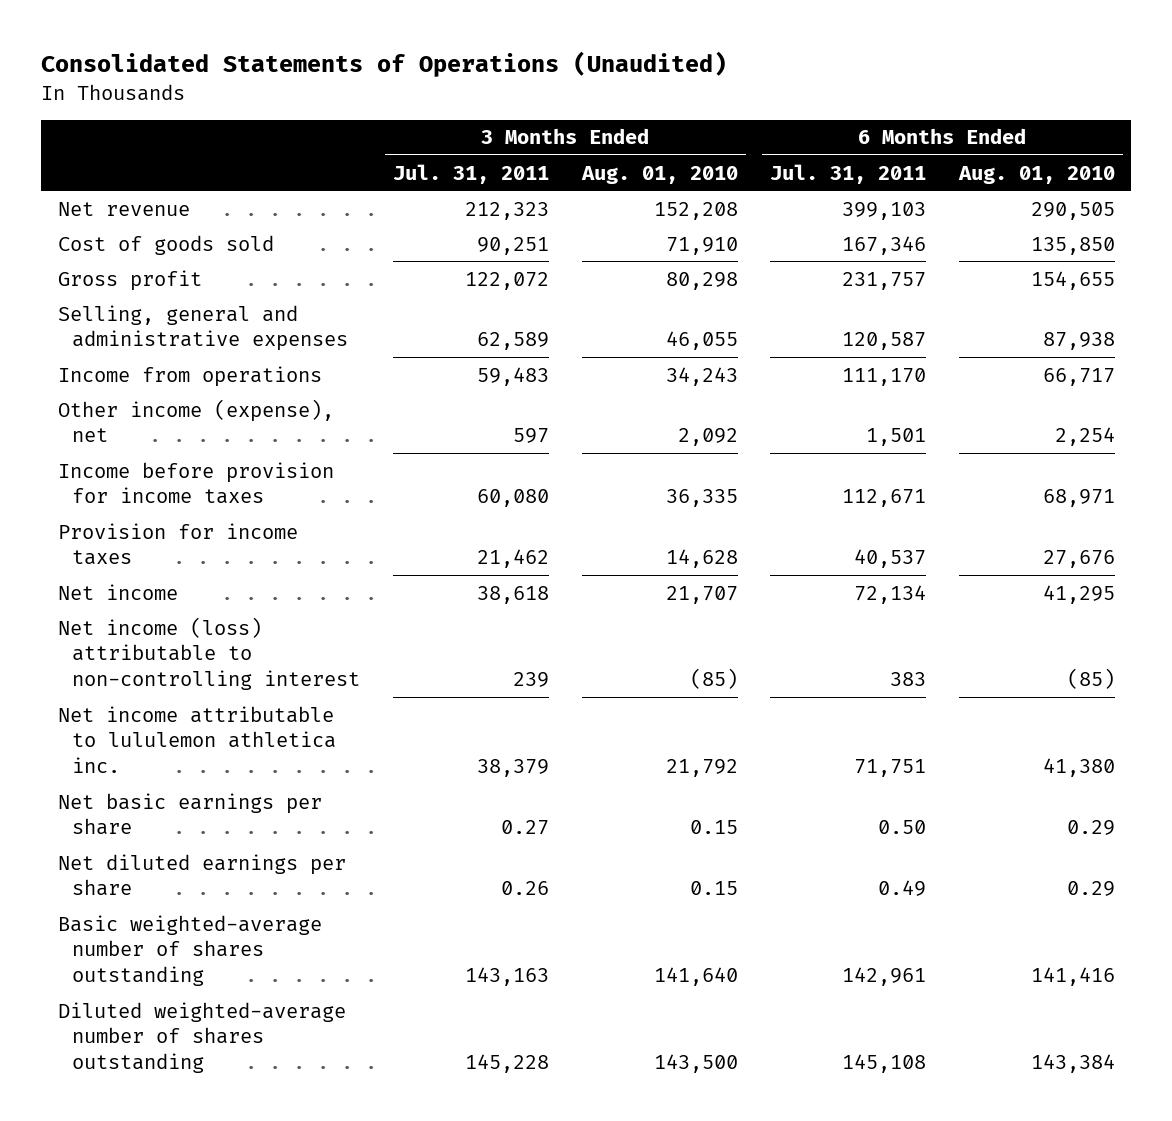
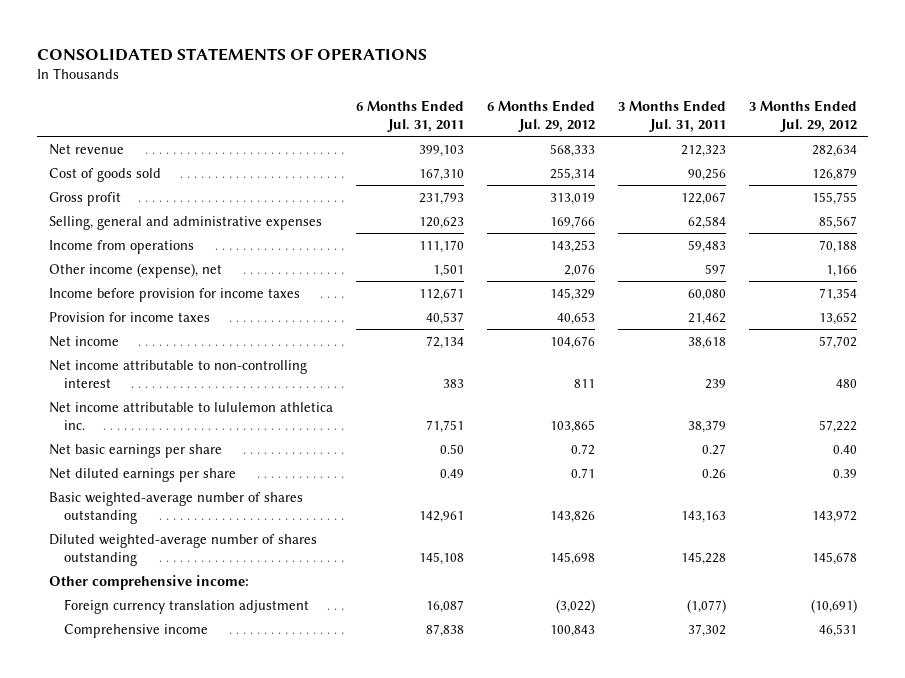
[41,51,728,78] Consolidated Statements of Operations (Unaudited) -> [37,47,428,61] CONSOLIDATED STATEMENTS OF OPERATIONS
[580,165,738,184] Aug. 01, 2010 -> none
[957,165,1115,184] Aug. 01, 2010 -> none
none -> [486,99,595,133] 6 Months Ended Jul. 29, 2012
none -> [748,99,857,133] 3 Months Ended Jul. 29, 2012
[476,236,549,255] 90,251 -> [687,167,726,181] 90,256
[842,235,927,255] 167,346 -> [418,167,464,181] 167,310
[464,271,549,290] 122,072 -> [680,191,726,205] 122,067
[842,271,927,290] 231,757 -> [418,191,464,205] 231,793
[476,332,549,351] 62,589 -> [687,215,726,229] 62,584
[842,332,927,351] 120,587 -> [418,216,464,229] 120,623
[57,616,361,691] Net income (loss) attributable to non-controlling interest -> [48,359,307,389] Net income attributable to non-controlling interest
none -> [48,574,249,590] Other comprehensive income:
none -> [63,598,309,614] Foreign currency translation adjustment
none -> [63,623,208,638] Comprehensive income

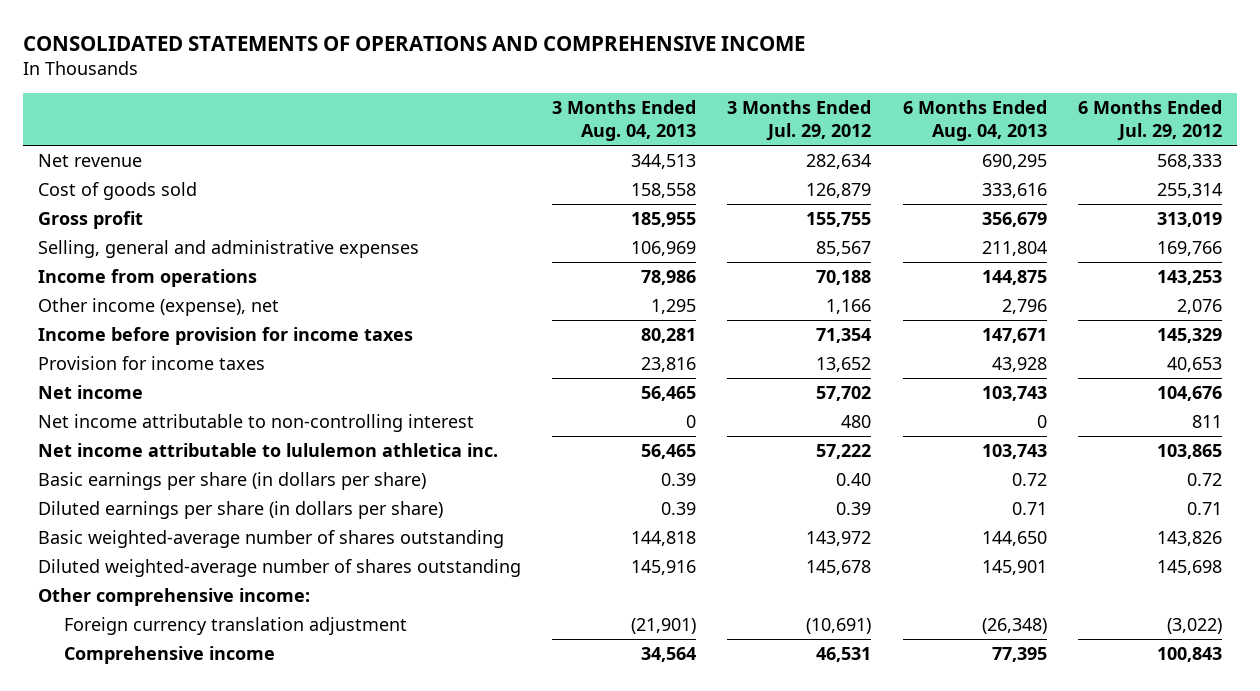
[37,47,428,61] CONSOLIDATED STATEMENTS OF OPERATIONS -> [22,35,805,51] CONSOLIDATED STATEMENTS OF OPERATIONS AND COMPREHENSIVE INCOME
[355,99,464,133] 6 Months Ended Jul. 31, 2011 -> none
[617,99,726,133] 3 Months Ended Jul. 31, 2011 -> none
none -> [552,99,697,141] 3 Months Ended Aug. 04, 2013
none -> [902,99,1047,141] 6 Months Ended Aug. 04, 2013
[48,443,222,458] Net basic earnings per share -> [38,472,427,491] Basic earnings per share (in dollars per share)
[48,467,236,482] Net diluted earnings per share -> [38,501,444,520] Diluted earnings per share (in dollars per share)

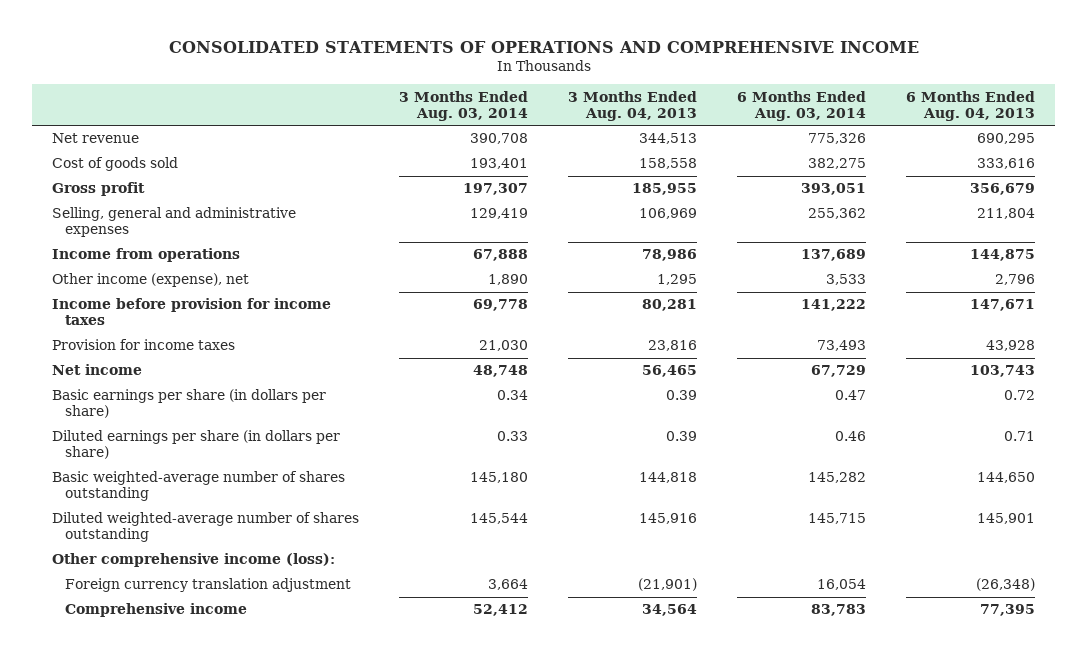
[727,99,872,141] 3 Months Ended Jul. 29, 2012 -> none
[1077,99,1222,141] 6 Months Ended Jul. 29, 2012 -> none
none -> [399,90,529,121] 3 Months Ended Aug. 03, 2014
none -> [736,90,866,121] 6 Months Ended Aug. 03, 2014
[38,414,475,433] Net income attributable to non-controlling interest -> none
[38,443,499,458] Net income attributable to lululemon athletica inc. -> none
[38,588,311,607] Other comprehensive income: -> [52,553,336,568] Other comprehensive income (loss):

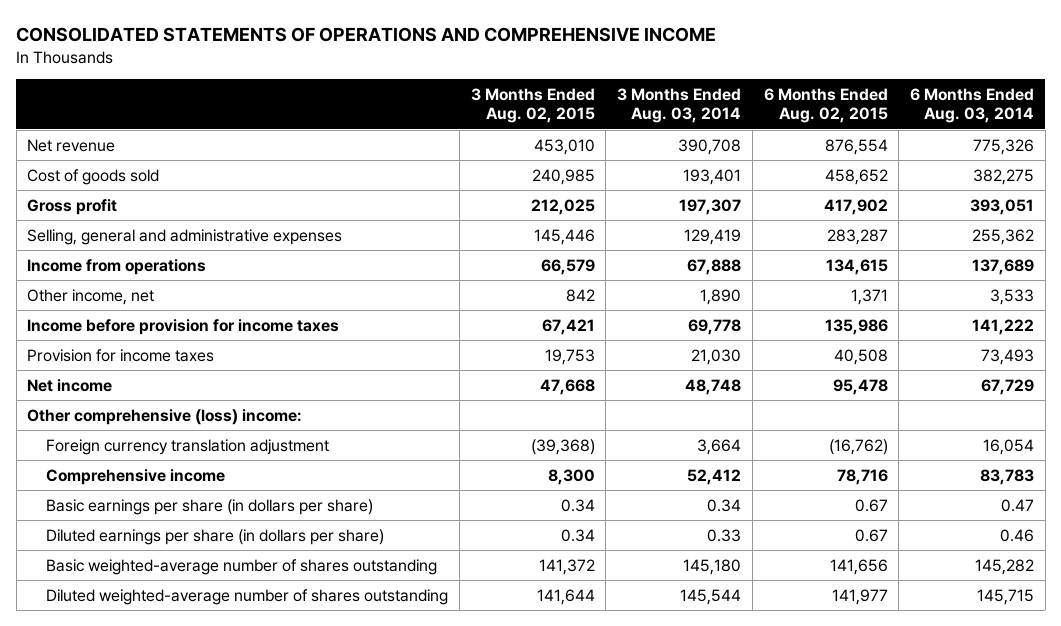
[568,90,698,121] 3 Months Ended Aug. 04, 2013 -> none
[905,90,1035,121] 6 Months Ended Aug. 04, 2013 -> none
none -> [470,88,595,124] 3 Months Ended Aug. 02, 2015
none -> [763,88,888,124] 6 Months Ended Aug. 02, 2015
[52,273,250,288] Other income (expense), net -> [27,288,155,305] Other income, net
none -> [27,408,303,425] Other comprehensive (loss) income:
[64,578,351,593] Foreign currency translation adjustment -> [46,438,330,455] Foreign currency translation adjustment
[64,603,247,618] Comprehensive income -> [46,468,226,485] Comprehensive income
[52,553,336,568] Other comprehensive income (loss): -> none

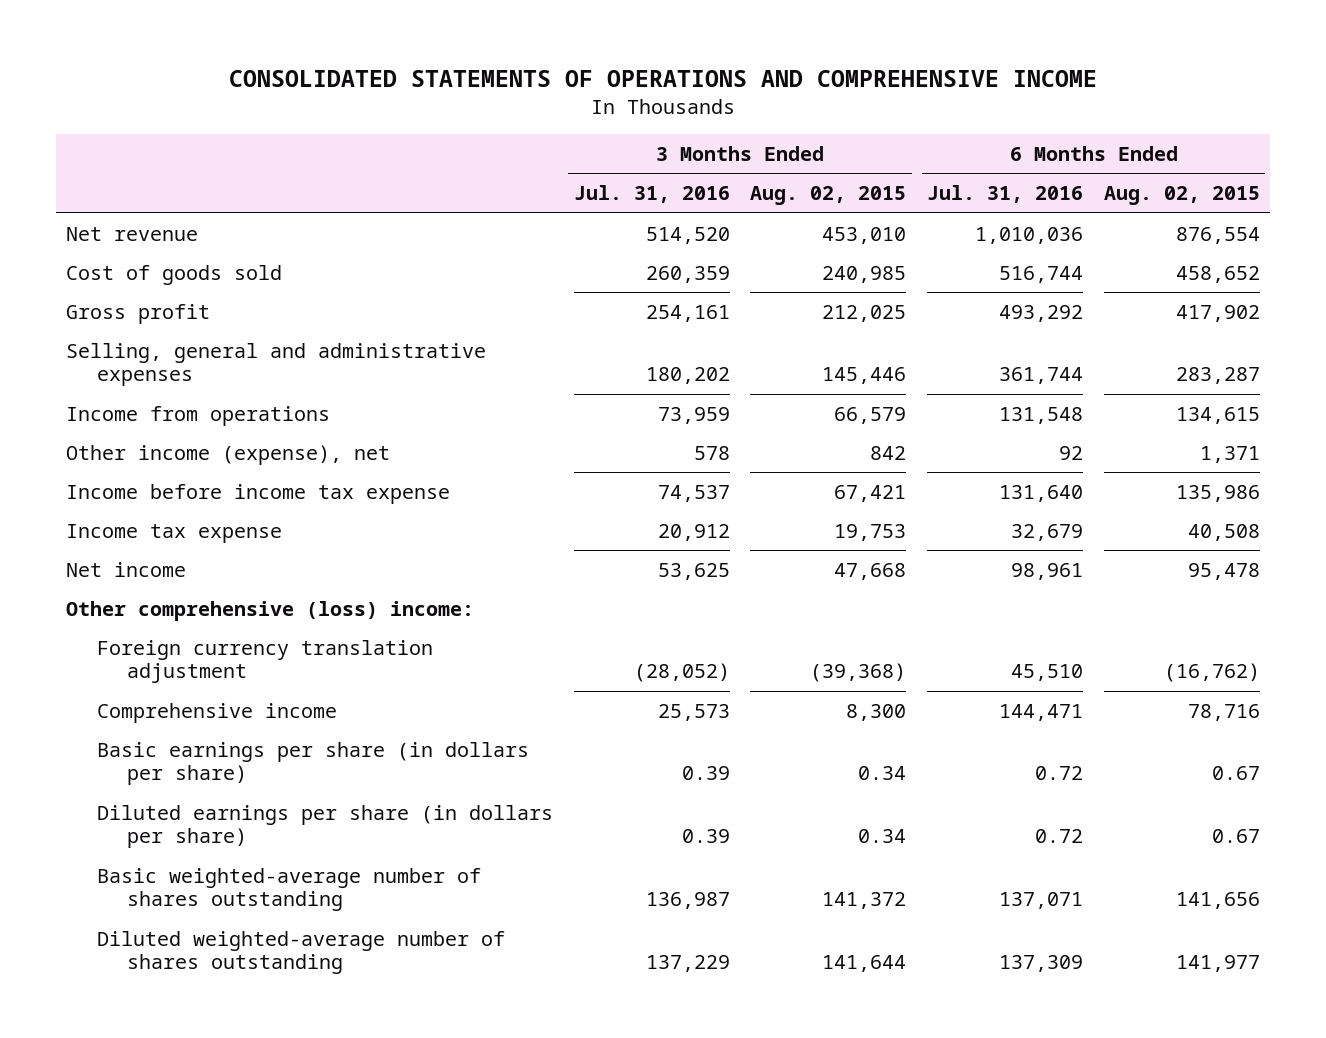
[617,88,742,124] 3 Months Ended Aug. 03, 2014 -> none
[909,88,1034,124] 6 Months Ended Aug. 03, 2014 -> none
none -> [573,185,730,204] Jul. 31, 2016
none -> [927,185,1084,204] Jul. 31, 2016
[27,288,155,305] Other income, net -> [66,444,391,465] Other income (expense), net
[27,318,340,335] Income before provision for income taxes -> [66,483,451,504] Income before income tax expense
[27,348,215,362] Provision for income taxes -> [66,523,283,543] Income tax expense

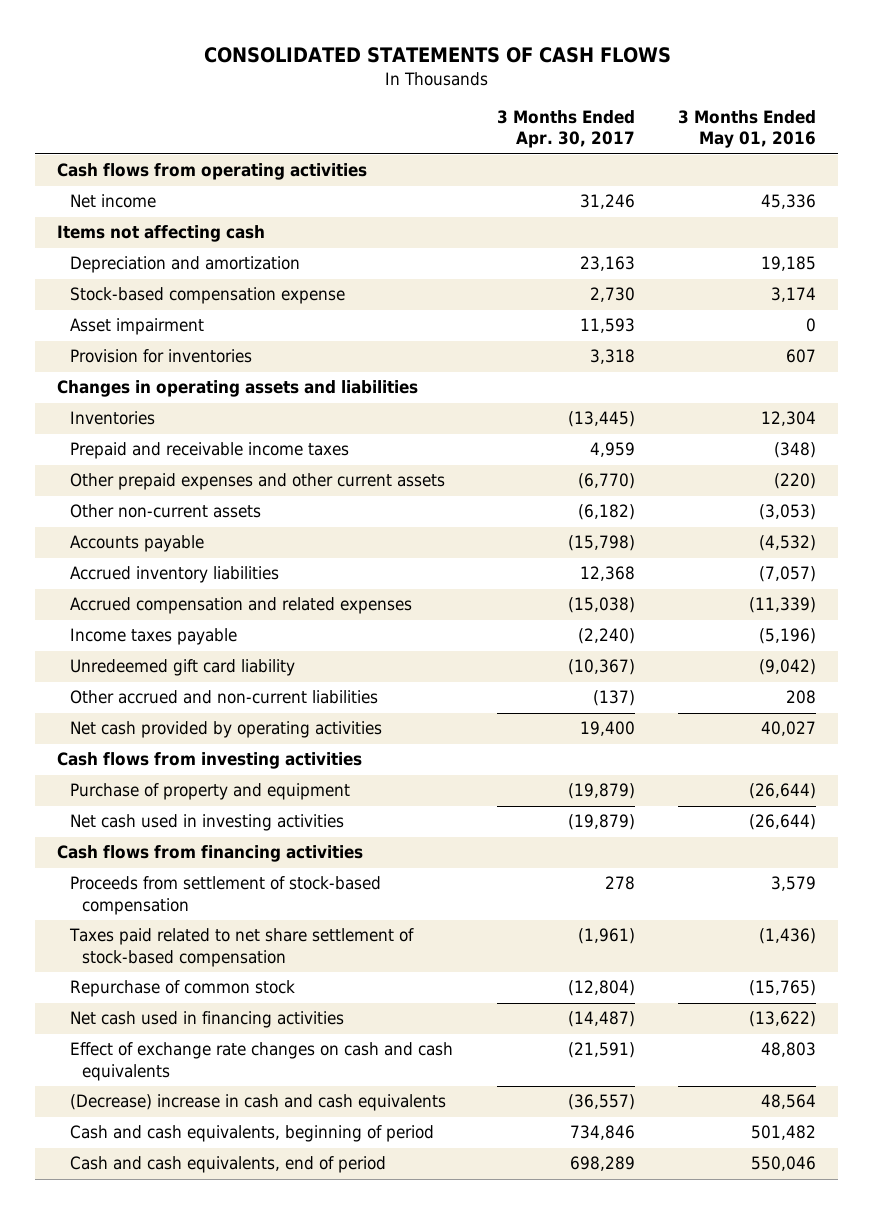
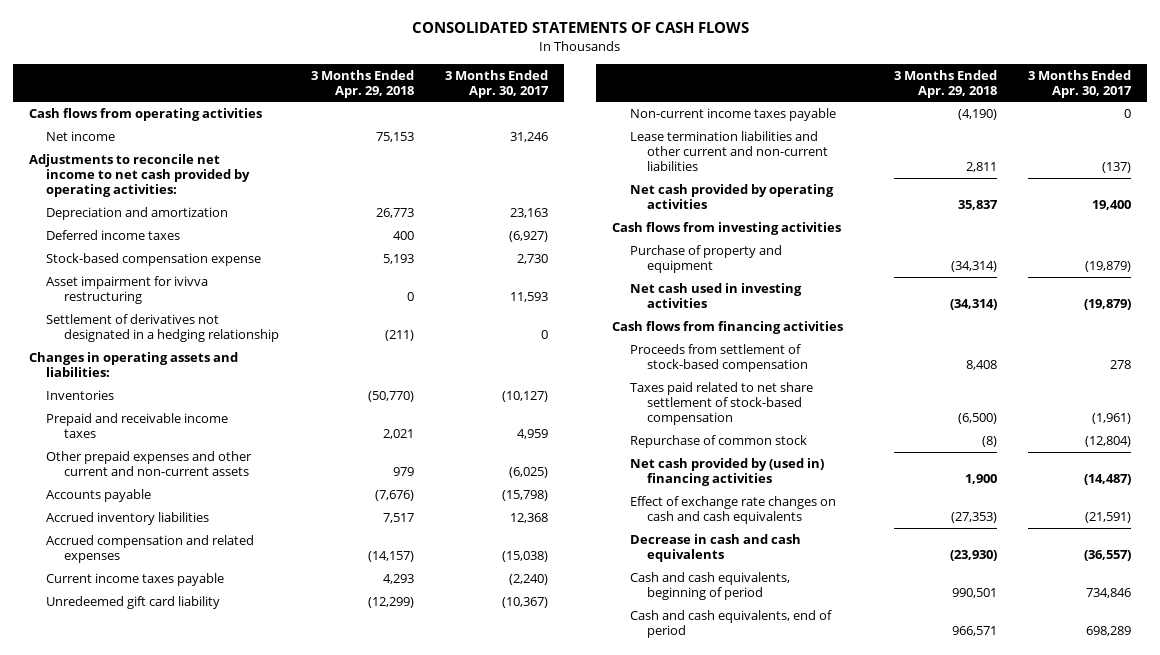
[678,110,817,149] 3 Months Ended May 01, 2016 -> none
none -> [310,69,414,98] 3 Months Ended Apr. 29, 2018
[57,225,266,243] Items not affecting cash -> [28,154,251,198] Adjustments to reconcile net income to net cash provided by operating activities:
none -> [46,230,181,241] Deferred income taxes
[69,349,252,364] Provision for inventories -> none
[69,318,204,336] Asset impairment -> [46,276,209,305] Asset impairment for ivivva restructuring
none -> [46,314,279,343] Settlement of derivatives not designated in a hedging relationship
[57,380,419,398] Changes in operating assets and liabilities -> [28,352,238,378] Changes in operating assets and liabilities:
[567,411,635,428] (13,445) -> [502,391,549,403] (10,127)
[69,504,261,519] Other non-current assets -> none
[69,473,445,491] Other prepaid expenses and other current assets -> [46,451,253,477] Other prepaid expenses and other current and non-current assets
[577,473,635,490] (6,770) -> [509,467,549,479] (6,025)
[69,628,237,646] Income taxes payable -> [46,573,225,587] Current income taxes payable
none -> [629,108,836,122] Non-current income taxes payable
[69,690,378,705] Other accrued and non-current liabilities -> [629,131,829,172] Lease termination liabilities and other current and non-current liabilities
[69,1011,344,1029] Net cash used in financing activities -> [629,458,824,487] Net cash provided by (used in) financing activities
[69,1094,446,1112] (Decrease) increase in cash and cash equivalents -> [629,534,801,563] Decrease in cash and cash equivalents

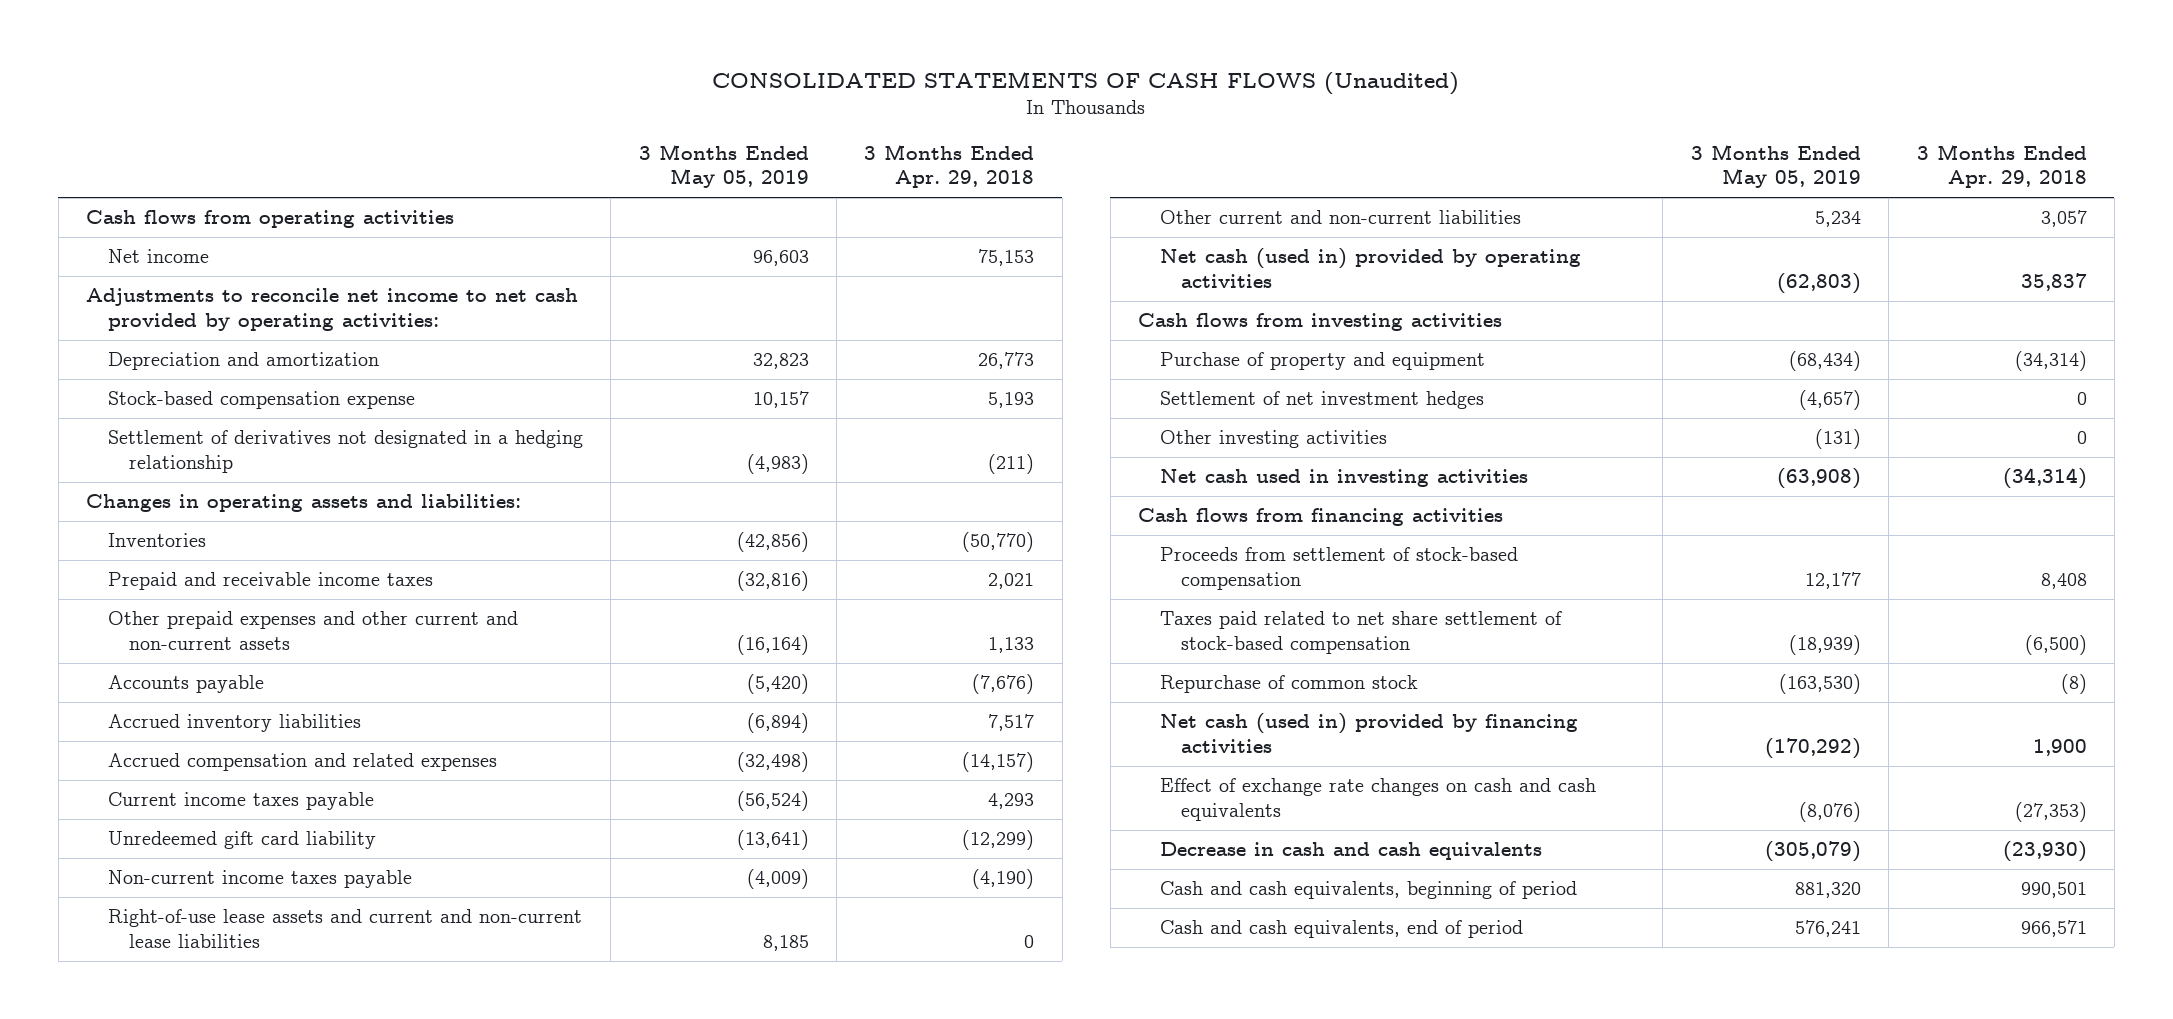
[412,22,750,34] CONSOLIDATED STATEMENTS OF CASH FLOWS -> [712,71,1460,96] CONSOLIDATED STATEMENTS OF CASH FLOWS (Unaudited)
[445,69,550,98] 3 Months Ended Apr. 30, 2017 -> none
none -> [638,143,809,189] 3 Months Ended May 05, 2019
[46,230,181,241] Deferred income taxes -> none
[46,276,209,305] Asset impairment for ivivva restructuring -> none
[392,467,414,477] 979 -> [988,637,1035,654] 1,133
none -> [107,909,582,949] Right-of-use lease assets and current and non-current lease liabilities
[629,131,829,172] Lease termination liabilities and other current and non-current liabilities -> [1159,210,1521,225] Other current and non-current liabilities
[965,162,997,173] 2,811 -> [2040,210,2087,228] 3,057
[629,184,834,210] Net cash provided by operating activities -> [1159,248,1581,289] Net cash (used in) provided by operating activities
none -> [1159,391,1484,410] Settlement of net investment hedges
none -> [1159,430,1387,449] Other investing activities
[629,458,824,487] Net cash provided by (used in) financing activities -> [1159,713,1578,754] Net cash (used in) provided by financing activities

